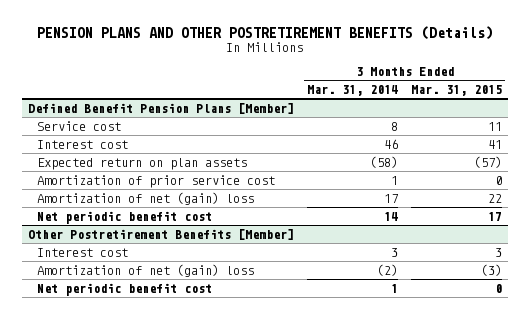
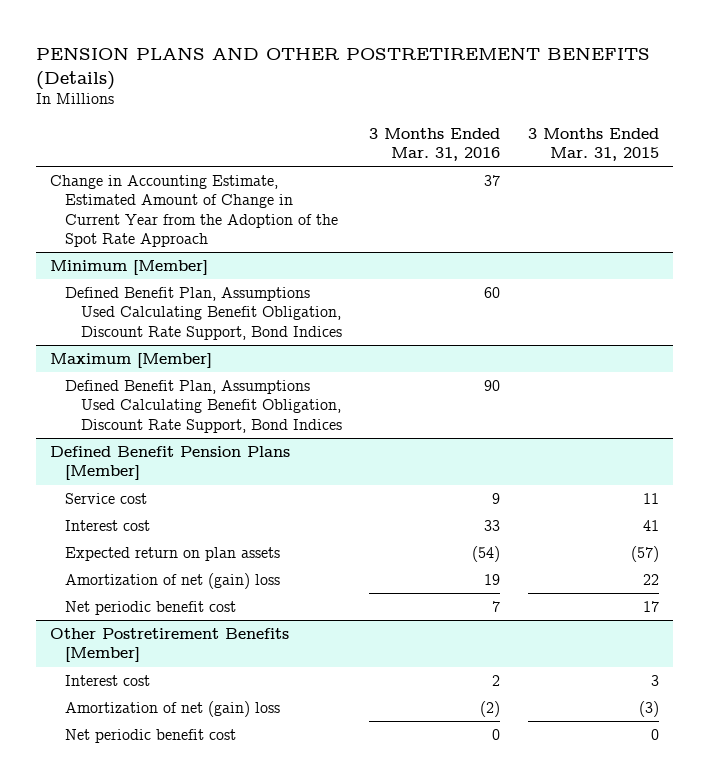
[307,84,399,96] Mar. 31, 2014 -> none
none -> [369,127,501,161] 3 Months Ended Mar. 31, 2016
none -> [50,174,339,247] Change in Accounting Estimate, Estimated Amount of Change in Current Year from the Adoption of the Spot Rate Approach
none -> [50,259,209,275] Minimum [Member]
none -> [65,286,342,340] Defined Benefit Plan, Assumptions Used Calculating Benefit Obligation, Discount Rate Support, Bond Indices
none -> [50,352,213,368] Maximum [Member]
none -> [65,379,342,433] Defined Benefit Plan, Assumptions Used Calculating Benefit Obligation, Discount Rate Support, Bond Indices
[36,174,275,188] Amortization of prior service cost -> none

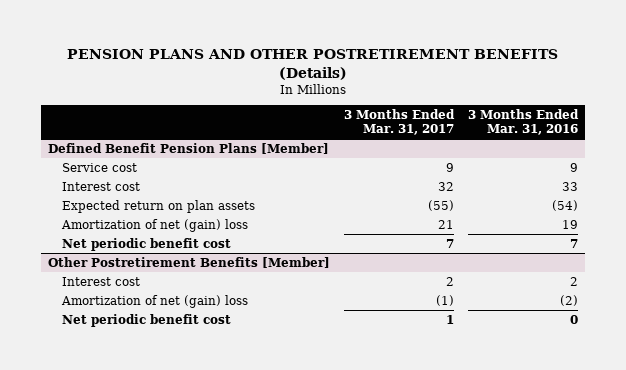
[528,127,660,161] 3 Months Ended Mar. 31, 2015 -> none
none -> [343,109,455,136] 3 Months Ended Mar. 31, 2017
[50,174,339,247] Change in Accounting Estimate, Estimated Amount of Change in Current Year from the Adoption of the Spot Rate Approach -> none
[50,259,209,275] Minimum [Member] -> none
[65,286,342,340] Defined Benefit Plan, Assumptions Used Calculating Benefit Obligation, Discount Rate Support, Bond Indices -> none
[50,352,213,368] Maximum [Member] -> none
[65,379,342,433] Defined Benefit Plan, Assumptions Used Calculating Benefit Obligation, Discount Rate Support, Bond Indices -> none

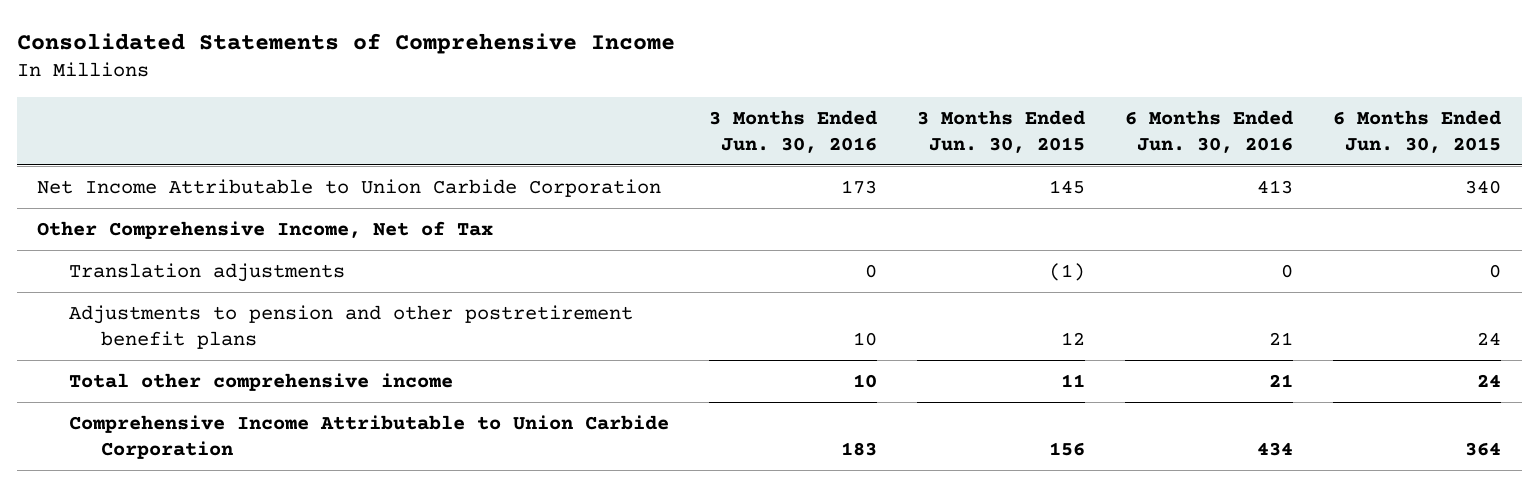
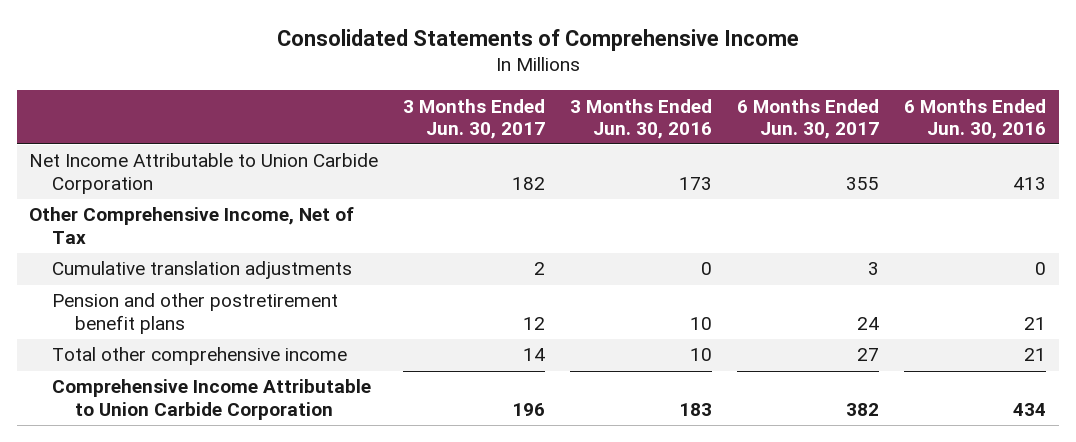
[917,109,1086,153] 3 Months Ended Jun. 30, 2015 -> none
[1333,109,1502,153] 6 Months Ended Jun. 30, 2015 -> none
none -> [403,98,546,139] 3 Months Ended Jun. 30, 2017
none -> [737,98,880,139] 6 Months Ended Jun. 30, 2017
[69,262,346,282] Translation adjustments -> [51,261,352,280] Cumulative translation adjustments
[69,304,634,349] Adjustments to pension and other postretirement benefit plans -> [51,293,338,334] Pension and other postretirement benefit plans

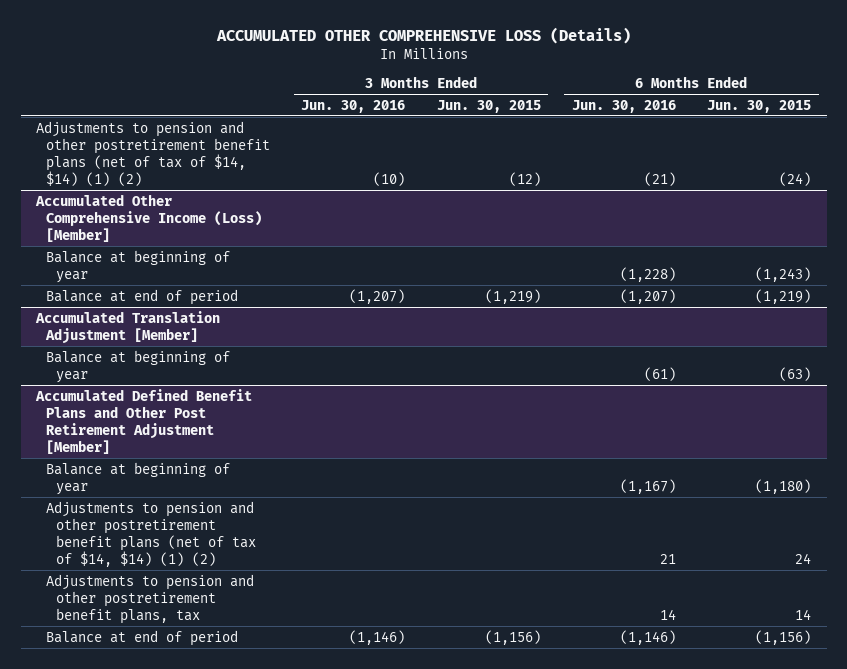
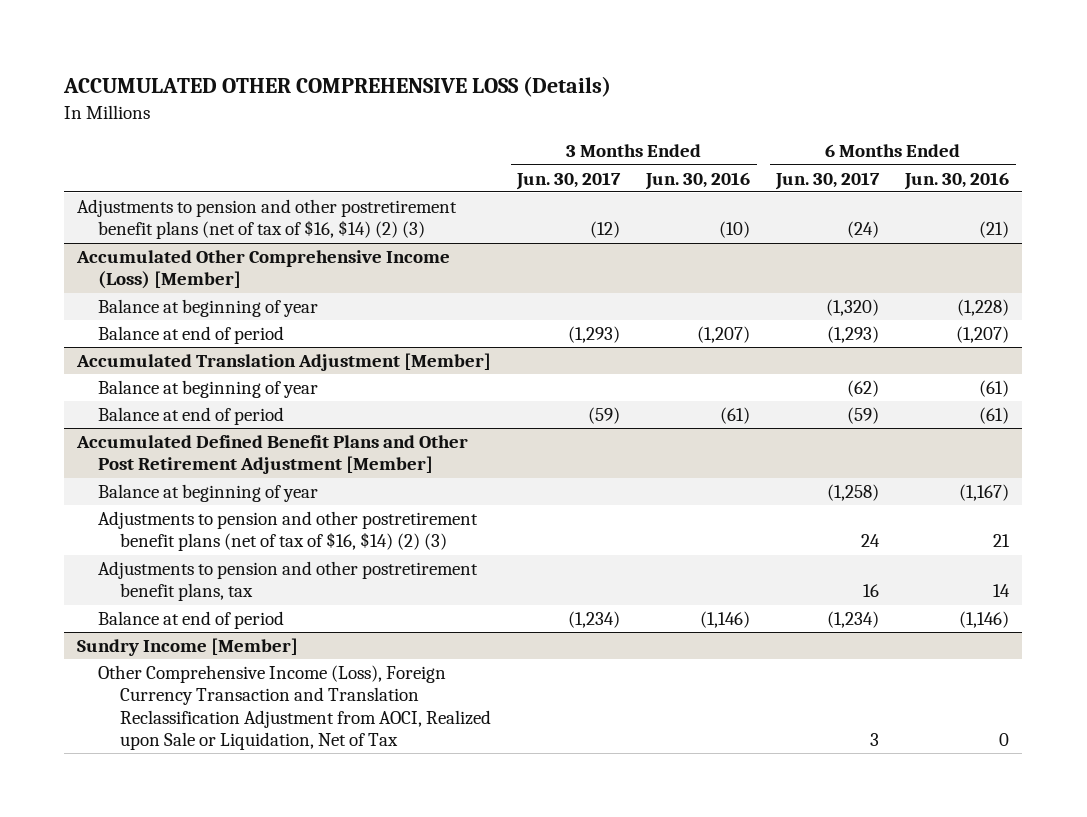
[436,99,541,113] Jun. 30, 2015 -> none
[707,99,812,113] Jun. 30, 2015 -> none
none -> [516,171,622,190] Jun. 30, 2017
none -> [775,171,881,190] Jun. 30, 2017
[36,120,271,186] Adjustments to pension and other postretirement benefit plans (net of tax of $14, $14) (1) (2) -> [77,199,458,240] Adjustments to pension and other postretirement benefit plans (net of tax of $16, $14) (2) (3)
none -> [98,407,285,426] Balance at end of period
[46,500,257,567] Adjustments to pension and other postretirement benefit plans (net of tax of $14, $14) (1) (2) -> [98,511,479,552] Adjustments to pension and other postretirement benefit plans (net of tax of $16, $14) (2) (3)
none -> [77,638,299,657] Sundry Income [Member]
none -> [98,665,491,750] Other Comprehensive Income (Loss), Foreign Currency Transaction and Translation Reclassification Adjustment from AOCI, Realized upon Sale or Liquidation, Net of Tax

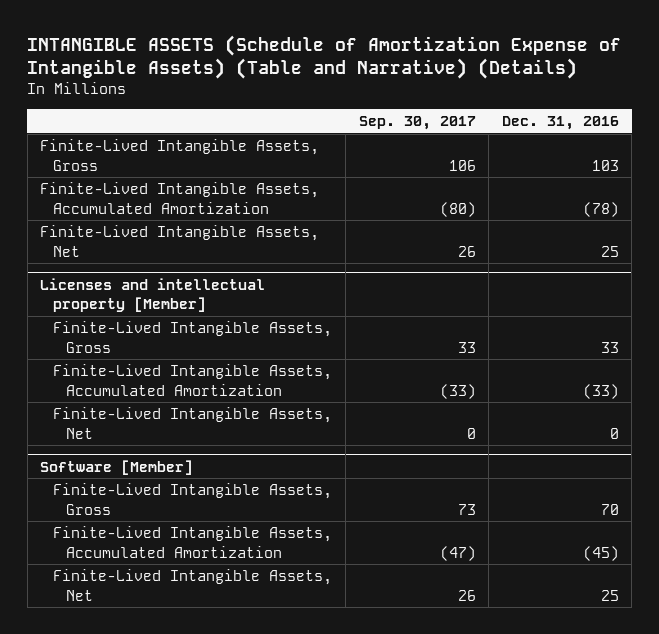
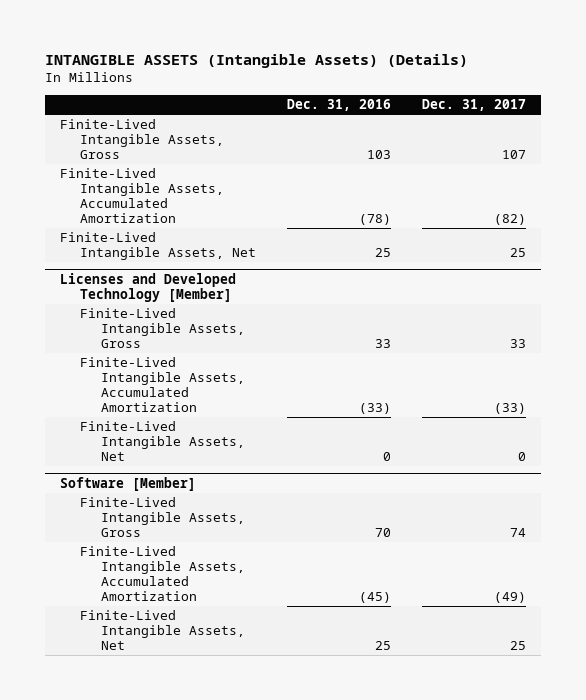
[27,34,622,79] INTANGIBLE ASSETS (Schedule of Amortization Expense of Intangible Assets) (Table and Narrative) (Details) -> [45,54,469,69] INTANGIBLE ASSETS (Intangible Assets) (Details)
[358,116,476,131] Sep. 30, 2017 -> none
none -> [421,99,526,112] Dec. 31, 2017
[40,277,266,313] Licenses and intellectual property [Member] -> [60,272,237,302] Licenses and Developed Technology [Member]

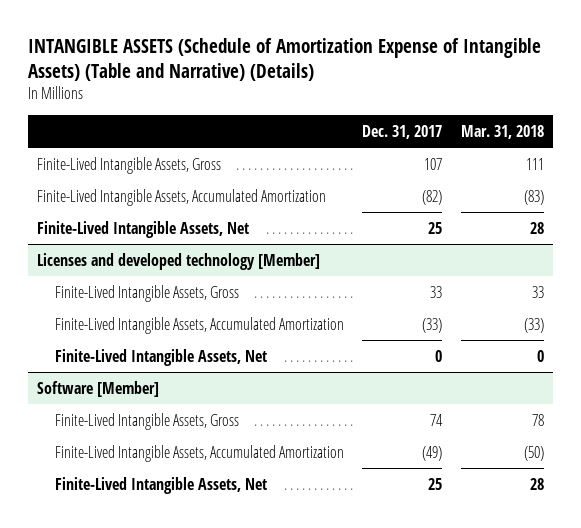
[45,54,469,69] INTANGIBLE ASSETS (Intangible Assets) (Details) -> [27,37,541,81] INTANGIBLE ASSETS (Schedule of Amortization Expense of Intangible Assets) (Table and Narrative) (Details)
[287,99,392,112] Dec. 31, 2016 -> none
none -> [460,125,544,140] Mar. 31, 2018
[60,272,237,302] Licenses and Developed Technology [Member] -> [37,252,321,270] Licenses and developed technology [Member]

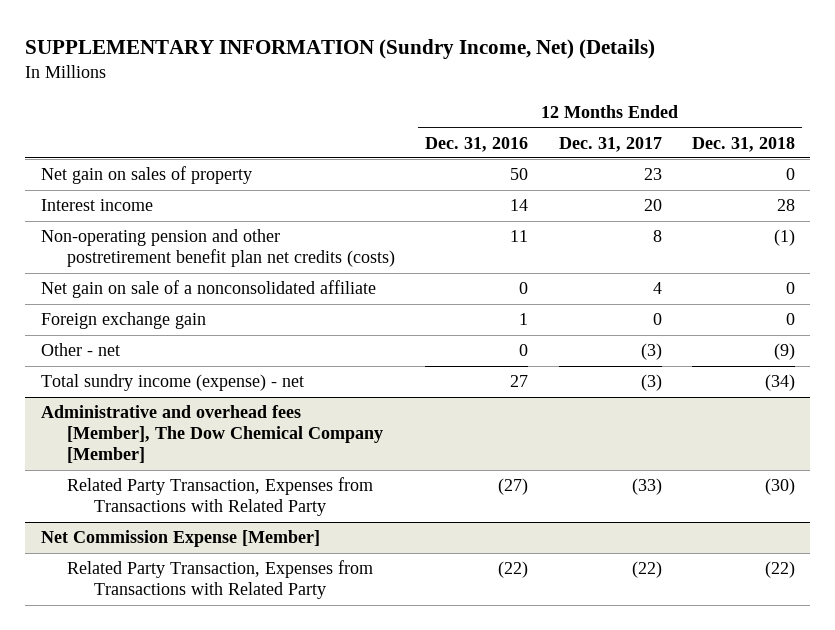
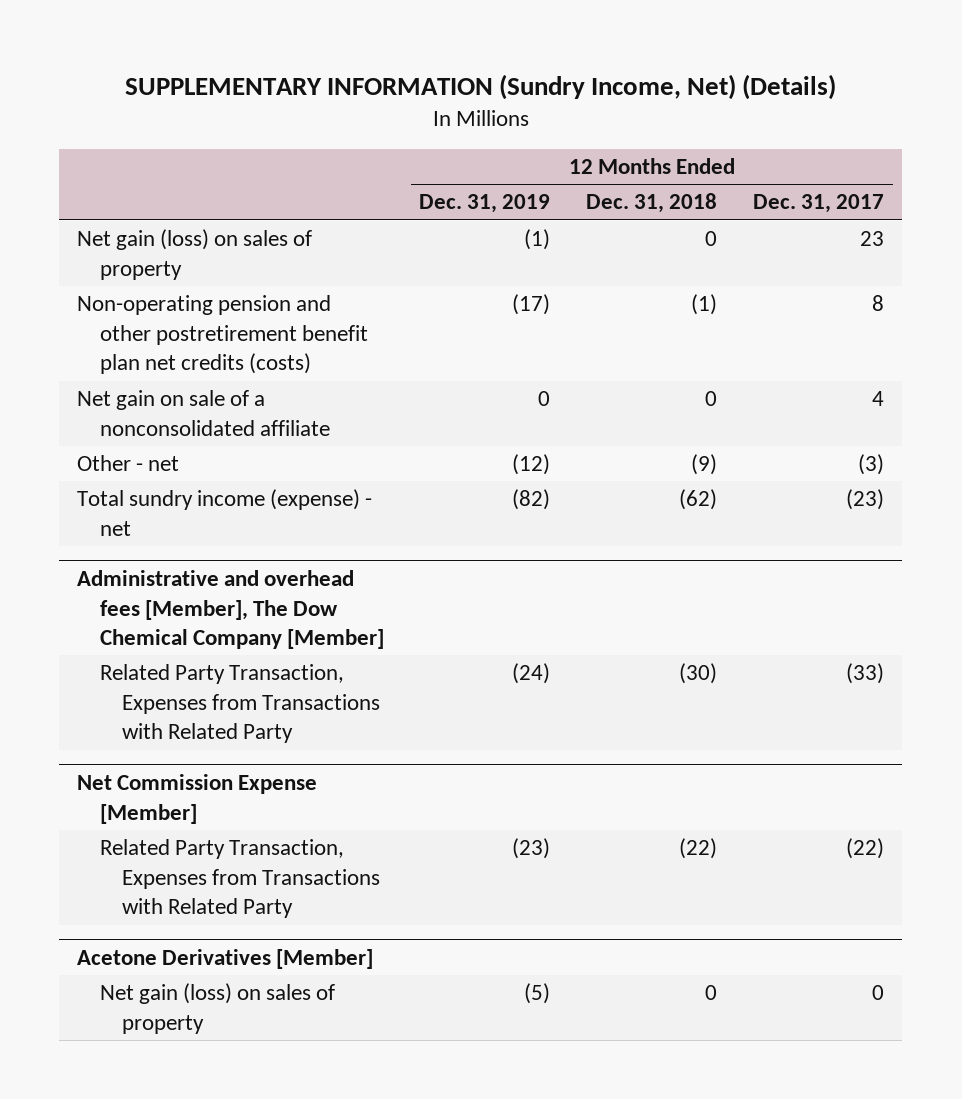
[425,136,529,152] Dec. 31, 2016 -> none
none -> [419,194,551,214] Dec. 31, 2019
[40,199,153,212] Interest income -> none
[40,166,252,185] Net gain on sales of property -> [77,229,313,280] Net gain (loss) on sales of property
[40,312,206,330] Foreign exchange gain -> none
[640,374,662,392] (3) -> [846,489,885,511] (23)
[764,374,795,392] (34) -> [679,489,718,511] (62)
none -> [77,948,374,969] Acetone Derivatives [Member]
none -> [99,983,335,1034] Net gain (loss) on sales of property

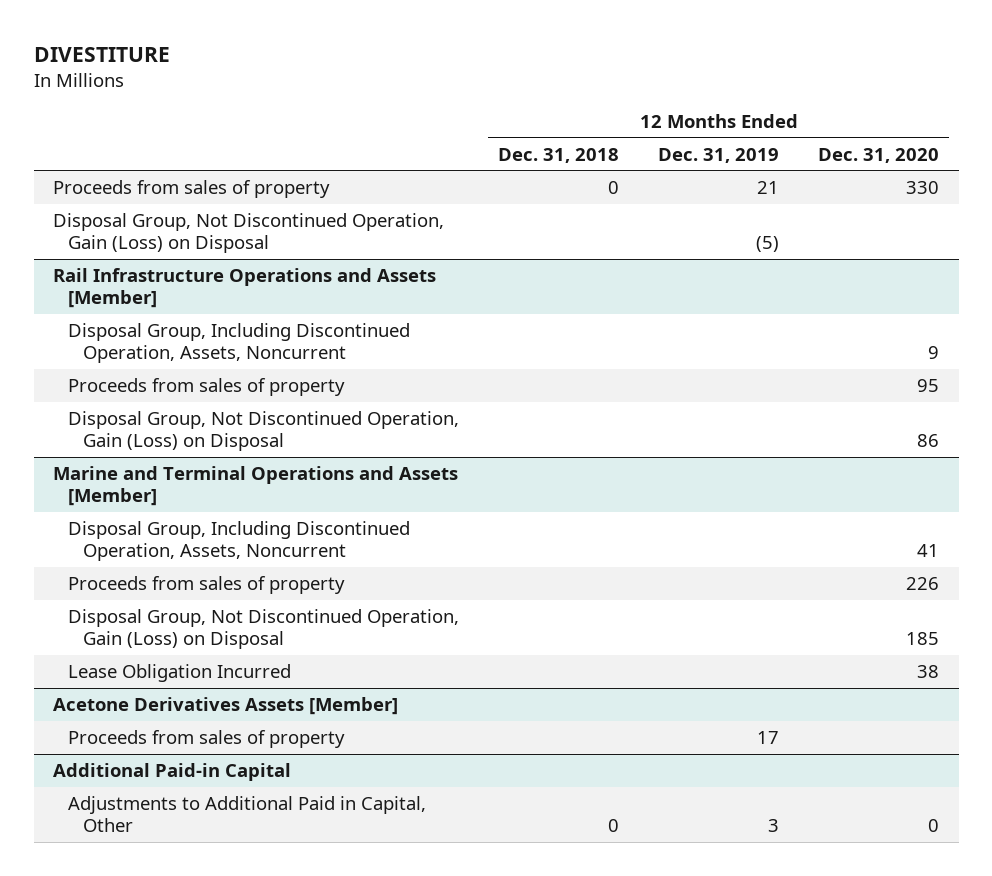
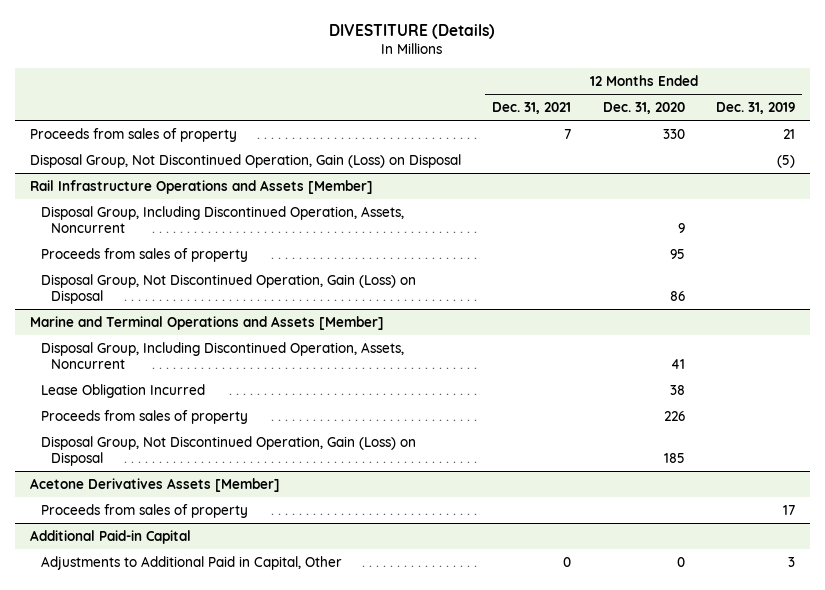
[33,47,170,63] DIVESTITURE -> [329,23,496,39] DIVESTITURE (Details)
[498,147,620,163] Dec. 31, 2018 -> none
none -> [492,102,572,115] Dec. 31, 2021
[68,663,292,682] Lease Obligation Incurred -> [40,383,205,398] Lease Obligation Incurred

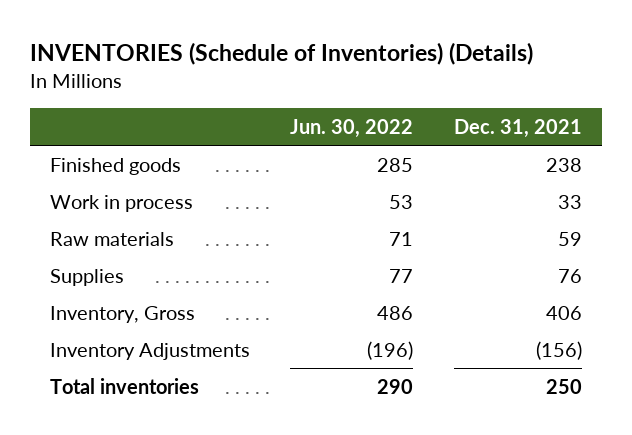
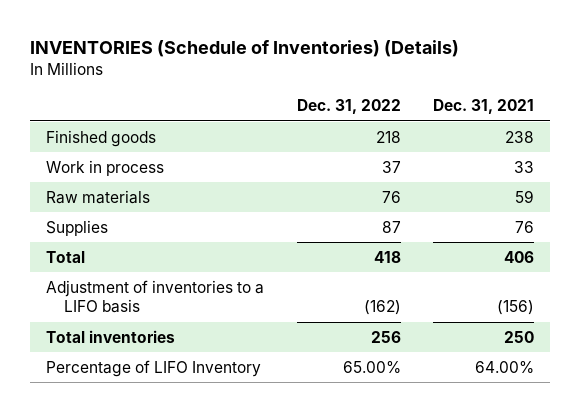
[290,119,414,139] Jun. 30, 2022 -> none
none -> [296,99,401,115] Dec. 31, 2022
[49,305,195,323] Inventory, Gross -> none
none -> [46,250,86,263] Total
[49,342,250,360] Inventory Adjustments -> [46,279,265,314] Adjustment of inventories to a LIFO basis
none -> [46,359,262,377] Percentage of LIFO Inventory

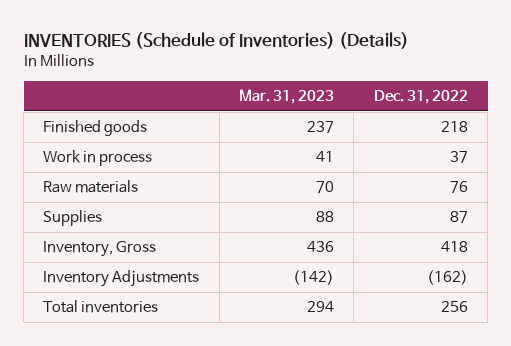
[433,99,535,115] Dec. 31, 2021 -> none
none -> [239,88,335,104] Mar. 31, 2023
[46,250,86,263] Total -> [43,241,157,258] Inventory, Gross
[46,279,265,314] Adjustment of inventories to a LIFO basis -> [43,270,200,288] Inventory Adjustments
[46,359,262,377] Percentage of LIFO Inventory -> none

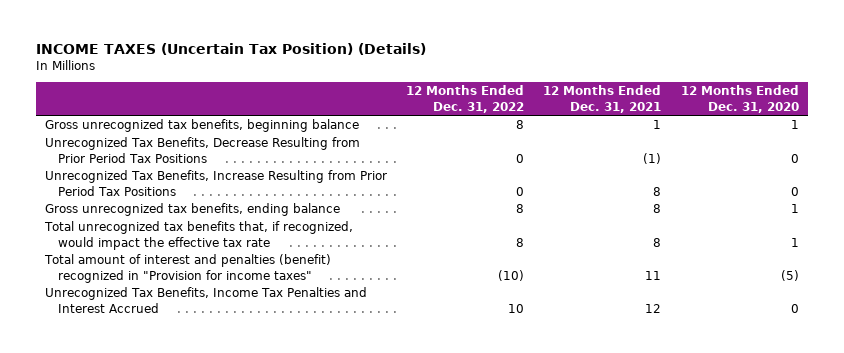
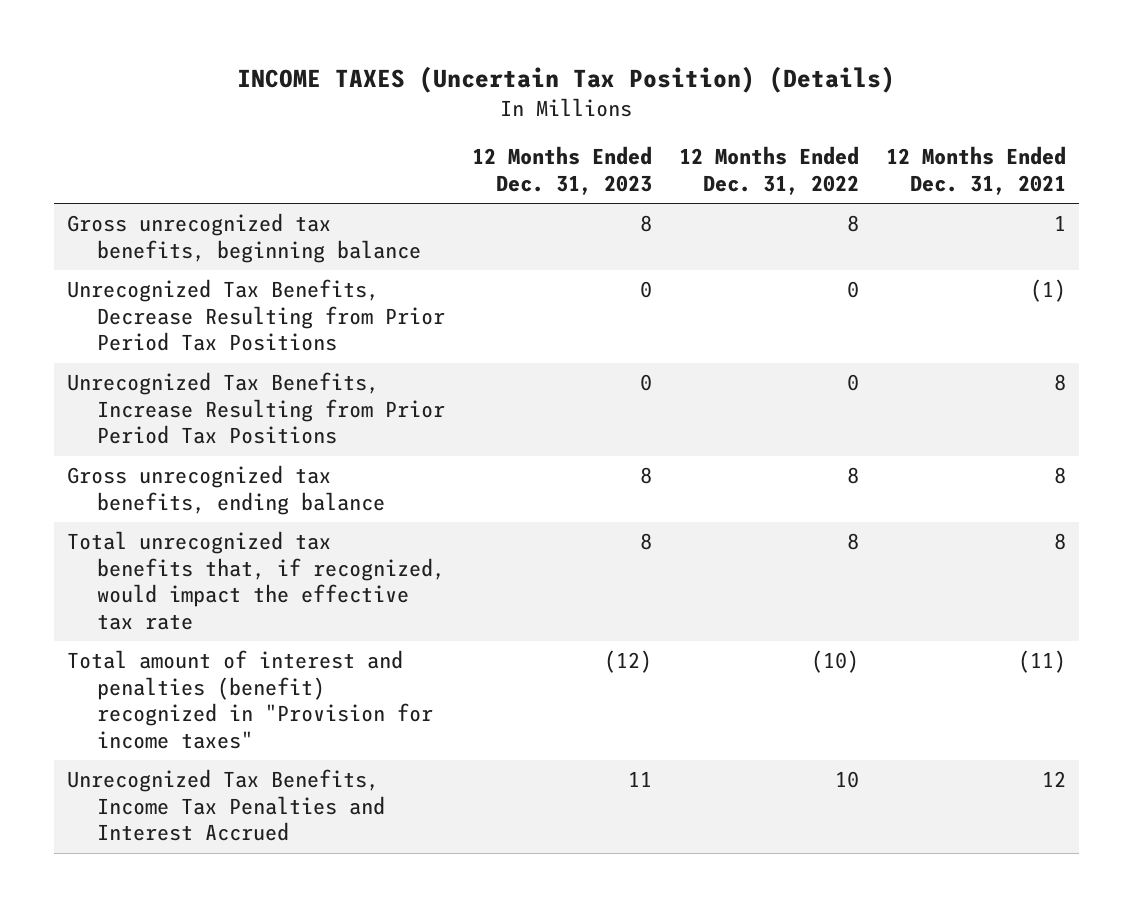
[680,85,799,113] 12 Months Ended Dec. 31, 2020 -> none
none -> [472,146,653,195] 12 Months Ended Dec. 31, 2023
[645,270,662,280] 11 -> [1017,650,1066,674] (11)

